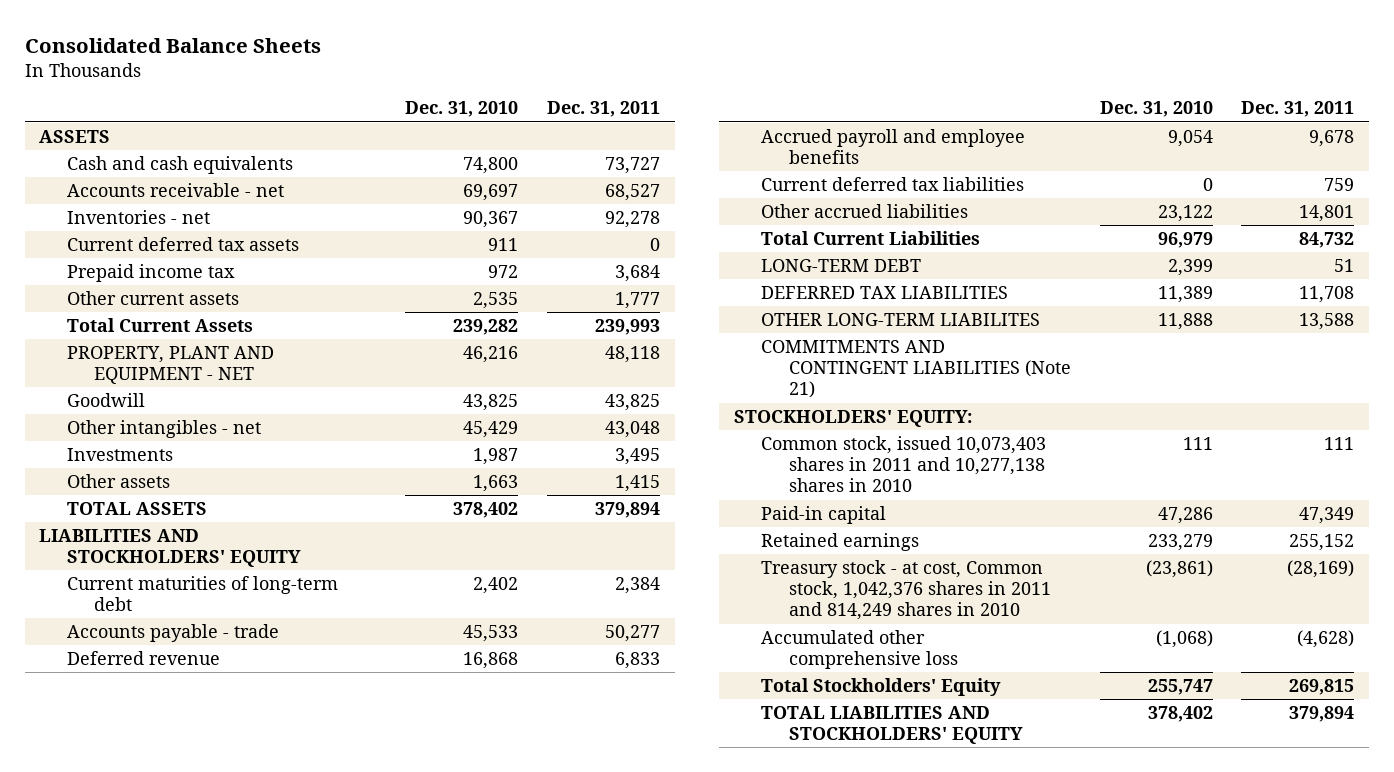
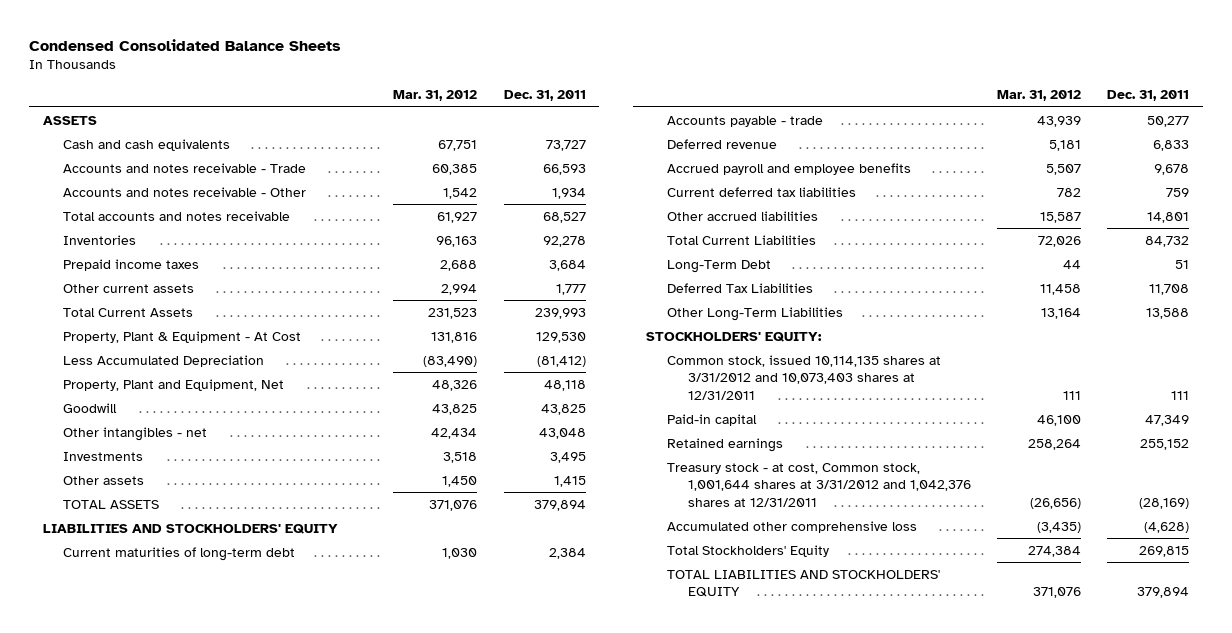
[24,37,321,53] Consolidated Balance Sheets -> [29,38,342,51] Condensed Consolidated Balance Sheets
[405,101,519,118] Dec. 31, 2010 -> none
none -> [393,90,478,102] Mar. 31, 2012
[66,236,299,251] Current deferred tax assets -> none
none -> [63,162,307,173] Accounts and notes receivable - Trade
none -> [63,186,307,197] Accounts and notes receivable - Other
[66,182,284,197] Accounts receivable - net -> [63,210,291,221] Total accounts and notes receivable
[66,209,210,224] Inventories - net -> [63,234,137,245] Inventories
[66,263,235,282] Prepaid income tax -> [63,258,200,271] Prepaid income taxes
none -> [63,330,302,343] Property, Plant & Equipment - At Cost
none -> [63,354,265,367] Less Accumulated Depreciation
[66,345,274,385] PROPERTY, PLANT AND EQUIPMENT - NET -> [63,378,285,391] Property, Plant and Equipment, Net
[761,339,1071,399] COMMITMENTS AND CONTINGENT LIABILITIES (Note 21) -> none
[761,258,922,272] LONG-TERM DEBT -> [666,259,771,273] Long-Term Debt
[761,285,1009,299] DEFERRED TAX LIABILITIES -> [666,282,813,293] Deferred Tax Liabilities
[761,312,1041,326] OTHER LONG-TERM LIABILITES -> [666,306,843,321] Other Long-Term Liabilities
[761,435,1047,493] Common stock, issued 10,073,403 shares in 2011 and 10,277,138 shares in 2010 -> [666,354,941,400] Common stock, issued 10,114,135 shares at 3/31/2012 and 10,073,403 shares at 12/31/2011
[761,559,1051,621] Treasury stock - at cost, Common stock, 1,042,376 shares in 2011 and 814,249 shares in 2010 -> [666,462,971,507] Treasury stock - at cost, Common stock, 1,001,644 shares at 3/31/2012 and 1,042,376 shares at 12/31/2011

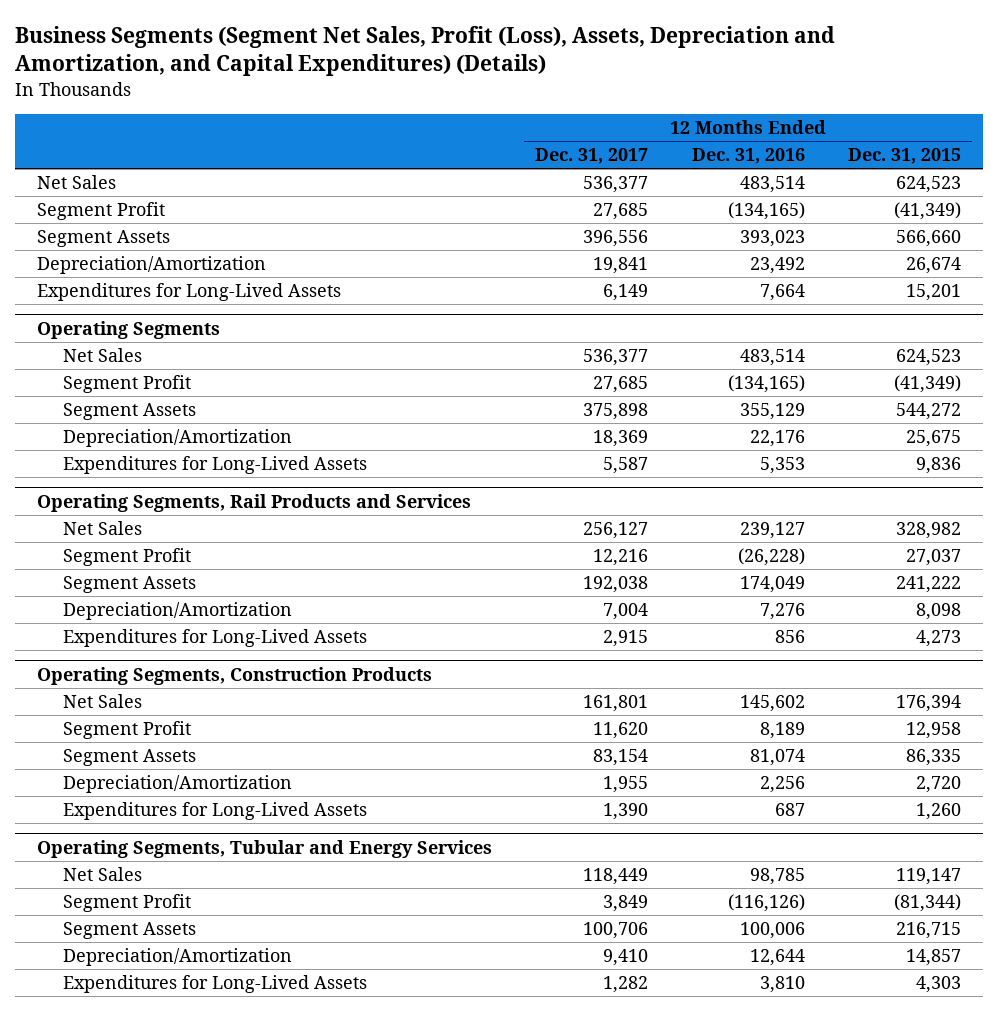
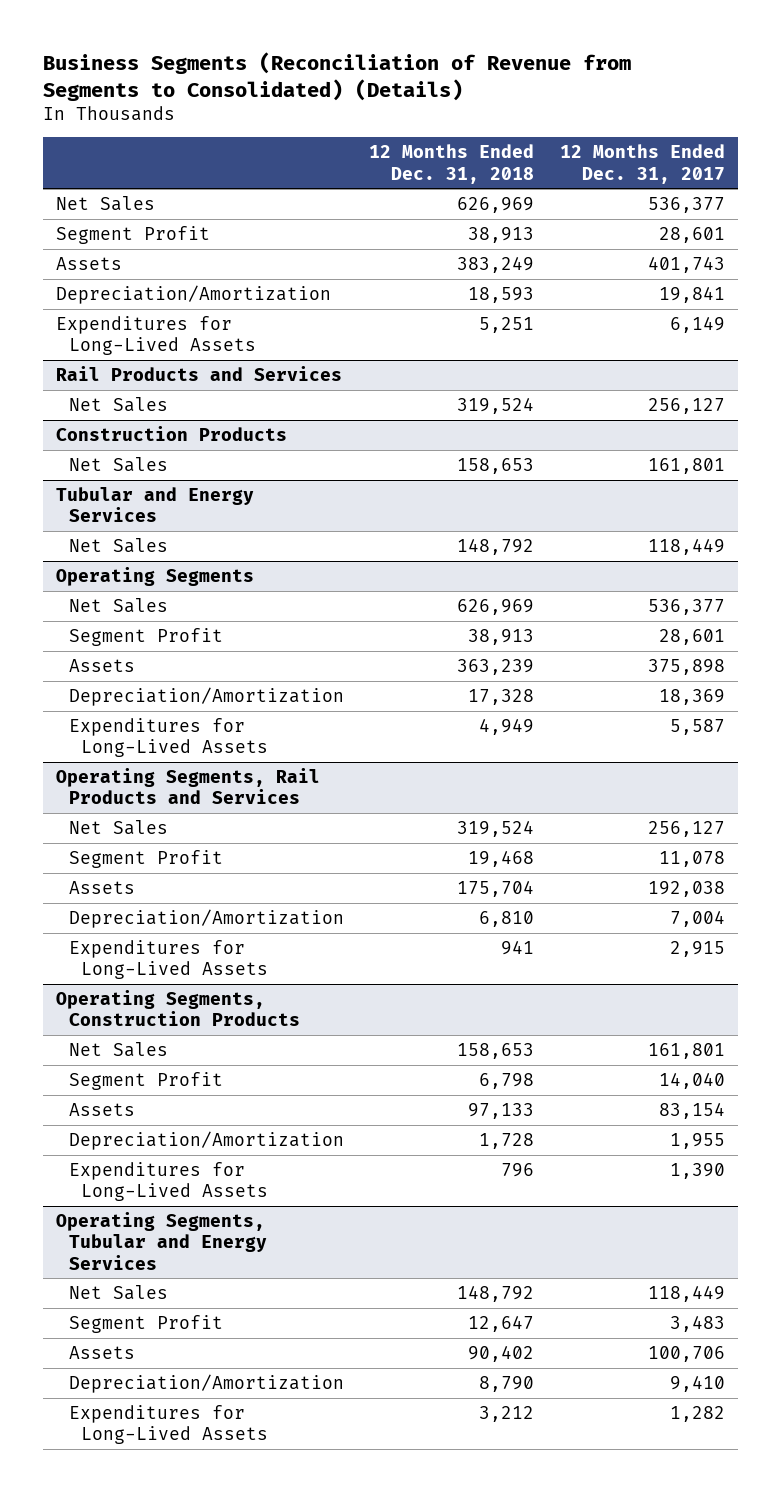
[14,26,835,77] Business Segments (Segment Net Sales, Profit (Loss), Assets, Depreciation and Amortization, and Capital Expenditures) (Details) -> [42,51,631,101] Business Segments (Reconciliation of Revenue from Segments to Consolidated) (Details)
[691,148,805,165] Dec. 31, 2016 -> none
[848,148,962,165] Dec. 31, 2015 -> none
none -> [369,144,535,184] 12 Months Ended Dec. 31, 2018
[593,203,649,221] 27,685 -> [659,226,726,243] 28,601
[36,230,170,248] Segment Assets -> [55,256,122,270] Assets
[583,230,649,248] 396,556 -> [648,255,726,273] 401,743
none -> [55,365,342,381] Rail Products and Services
none -> [68,396,168,412] Net Sales
none -> [55,425,287,441] Construction Products
none -> [68,456,168,472] Net Sales
none -> [55,486,254,523] Tubular and Energy Services
none -> [68,537,168,553] Net Sales
[593,376,649,394] 27,685 -> [659,628,726,645] 28,601
[63,403,197,421] Segment Assets -> [68,658,135,672] Assets
[593,549,649,567] 12,216 -> [659,850,726,867] 11,078
[63,576,197,594] Segment Assets -> [68,880,135,894] Assets
[593,722,649,740] 11,620 -> [659,1071,726,1089] 14,040
[63,749,197,767] Segment Assets -> [68,1102,135,1116] Assets
[603,895,649,913] 3,849 -> [670,1314,726,1332] 3,483
[63,922,197,940] Segment Assets -> [68,1345,135,1359] Assets

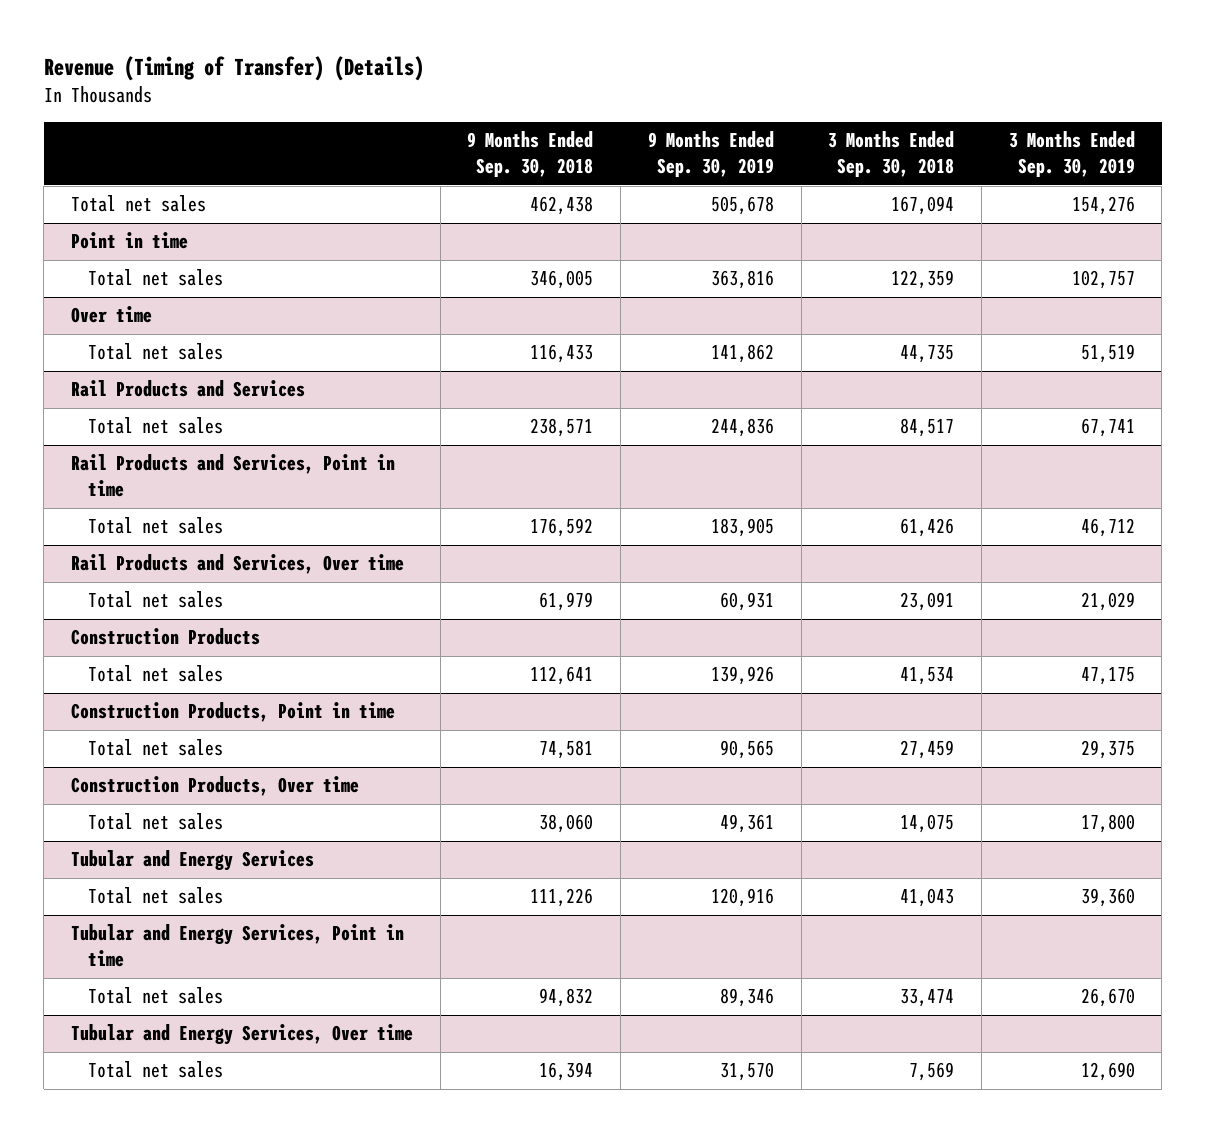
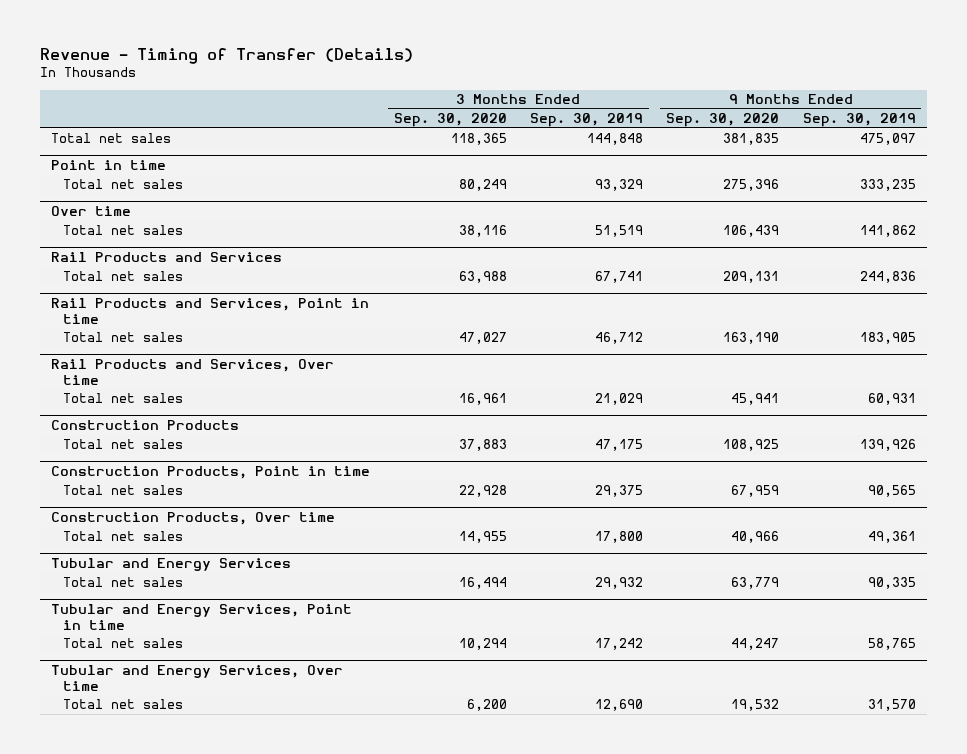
[43,55,424,81] Revenue (Timing of Transfer) (Details) -> [39,47,413,64] Revenue - Timing of Transfer (Details)
[467,131,594,178] 9 Months Ended Sep. 30, 2018 -> none
[828,131,955,178] 3 Months Ended Sep. 30, 2018 -> none
none -> [393,113,507,128] Sep. 30, 2020
none -> [666,113,780,128] Sep. 30, 2020
[710,196,774,216] 505,678 -> [859,133,916,146] 475,097
[1071,196,1135,216] 154,276 -> [586,133,643,146] 144,848
[710,270,774,290] 363,816 -> [859,179,916,192] 333,235
[1071,270,1135,290] 102,757 -> [594,179,643,192] 93,329
[710,888,774,908] 120,916 -> [867,577,916,590] 90,335
[1080,888,1135,908] 39,360 -> [594,577,643,590] 29,932
[719,988,774,1008] 89,346 -> [867,638,916,651] 58,765
[1080,988,1135,1008] 26,670 -> [594,638,643,651] 17,242

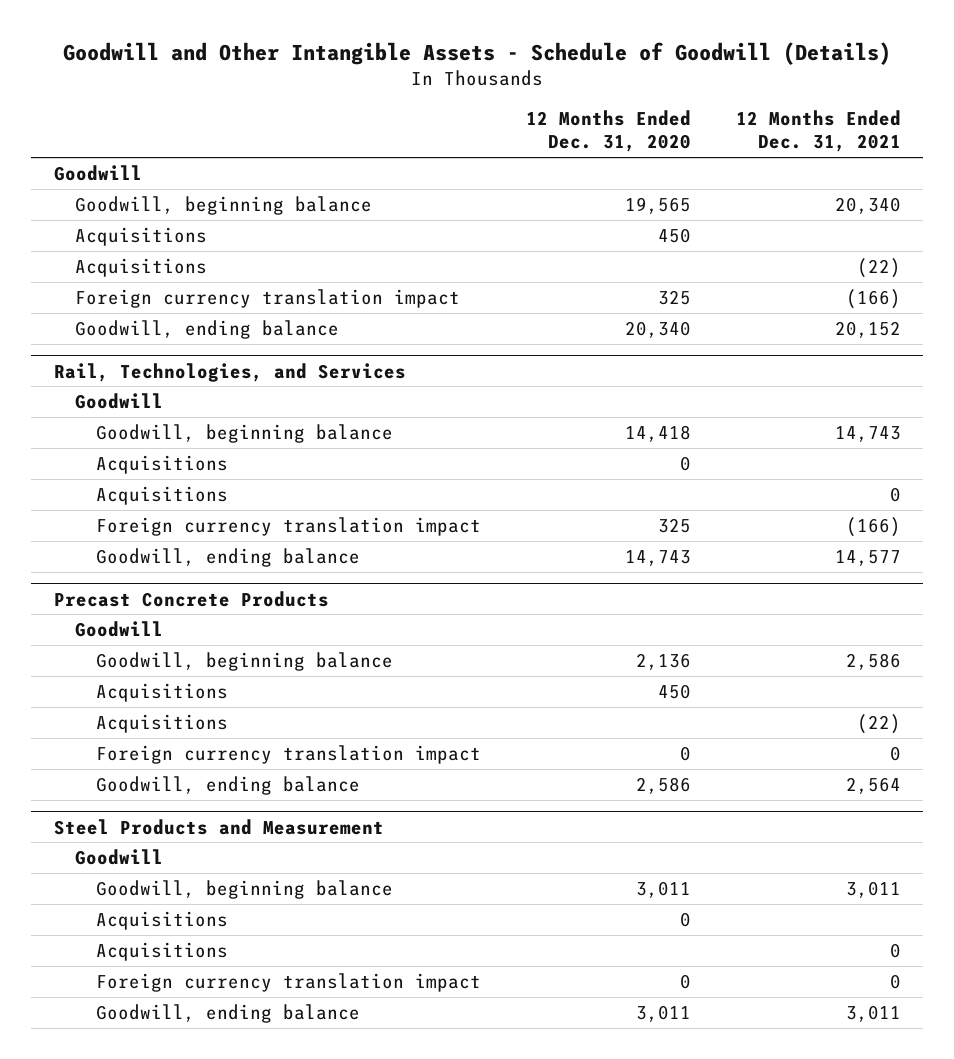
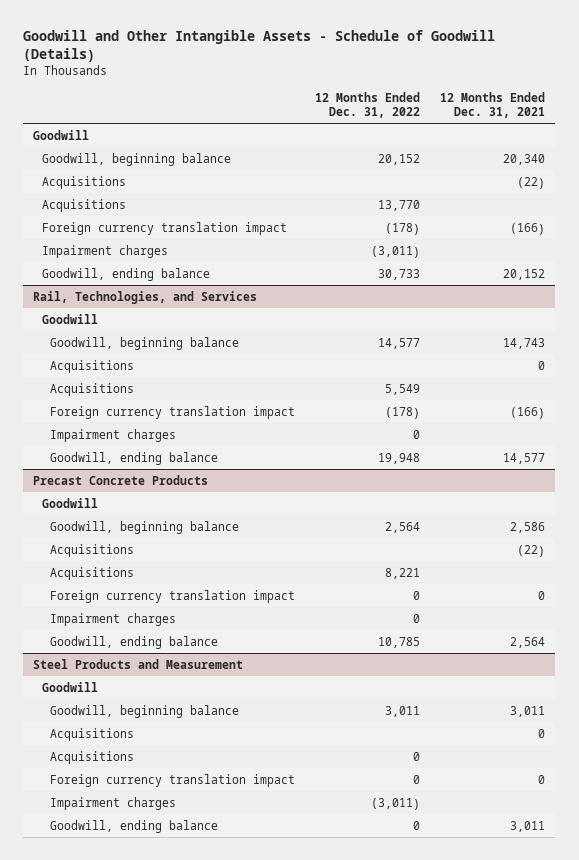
[525,110,691,153] 12 Months Ended Dec. 31, 2020 -> none
none -> [315,92,421,119] 12 Months Ended Dec. 31, 2022
[74,226,207,246] Acquisitions -> [41,198,126,212] Acquisitions
none -> [41,244,168,258] Impairment charges
[95,454,228,474] Acquisitions -> [50,382,135,396] Acquisitions
none -> [50,428,177,442] Impairment charges
[95,682,228,702] Acquisitions -> [50,566,135,580] Acquisitions
none -> [50,612,177,626] Impairment charges
[95,910,228,930] Acquisitions -> [50,750,135,764] Acquisitions
none -> [50,796,177,810] Impairment charges

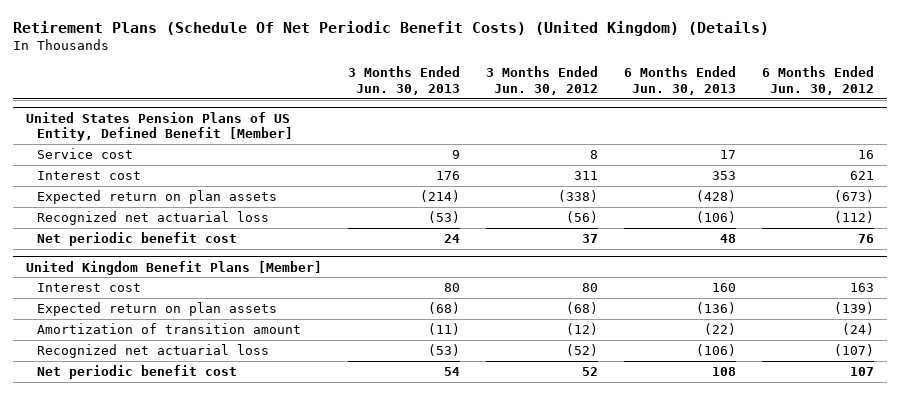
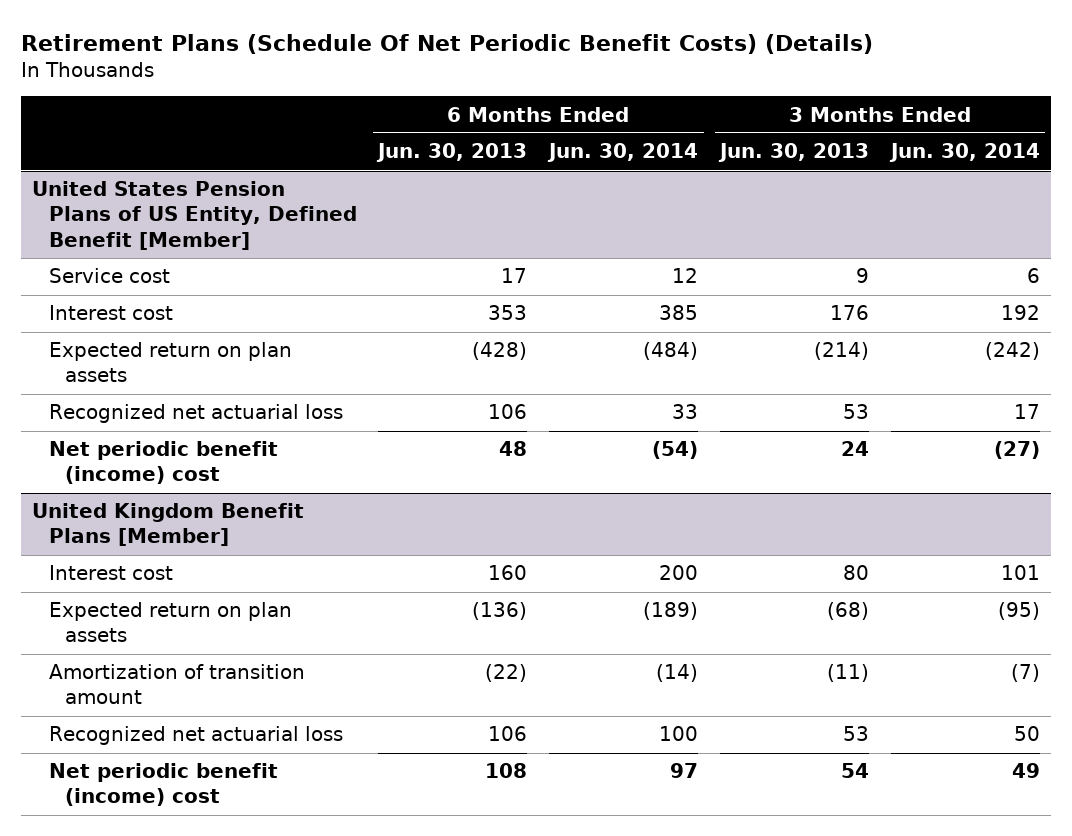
[13,20,770,36] Retirement Plans (Schedule Of Net Periodic Benefit Costs) (United Kingdom) (Details) -> [20,33,873,54] Retirement Plans (Schedule Of Net Periodic Benefit Costs) (Details)
[486,66,599,95] 3 Months Ended Jun. 30, 2012 -> none
[761,66,874,95] 6 Months Ended Jun. 30, 2012 -> none
none -> [547,143,699,163] Jun. 30, 2014
none -> [888,143,1040,163] Jun. 30, 2014
[428,210,461,223] (53) -> [843,404,870,420] 53
[695,210,736,223] (106) -> [488,404,528,420] 106
[37,231,238,246] Net periodic benefit cost -> [48,441,278,485] Net periodic benefit (income) cost
[428,343,461,356] (53) -> [843,726,870,742] 53
[695,343,736,356] (106) -> [488,726,528,742] 106
[37,364,238,379] Net periodic benefit cost -> [48,763,278,807] Net periodic benefit (income) cost

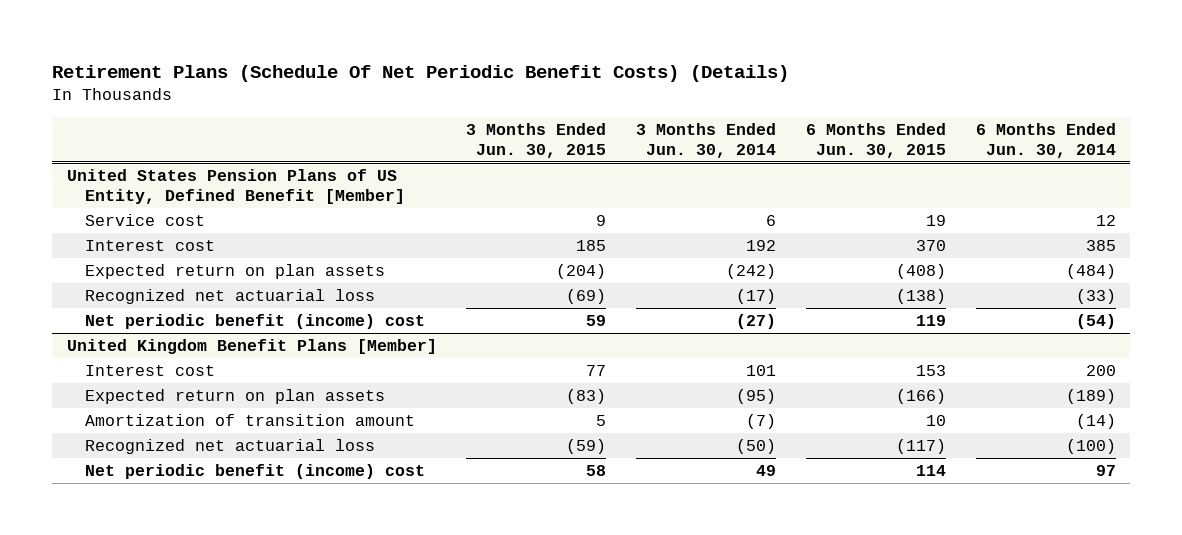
[376,143,528,163] Jun. 30, 2013 -> none
[718,143,870,163] Jun. 30, 2013 -> none
none -> [466,122,607,158] 3 Months Ended Jun. 30, 2015
none -> [805,122,946,158] 6 Months Ended Jun. 30, 2015
[672,404,699,420] 33 -> [1075,289,1116,305] (33)
[1013,404,1040,420] 17 -> [736,289,777,305] (17)
[659,726,699,742] 100 -> [1065,439,1116,455] (100)
[1013,726,1040,742] 50 -> [736,439,777,455] (50)

